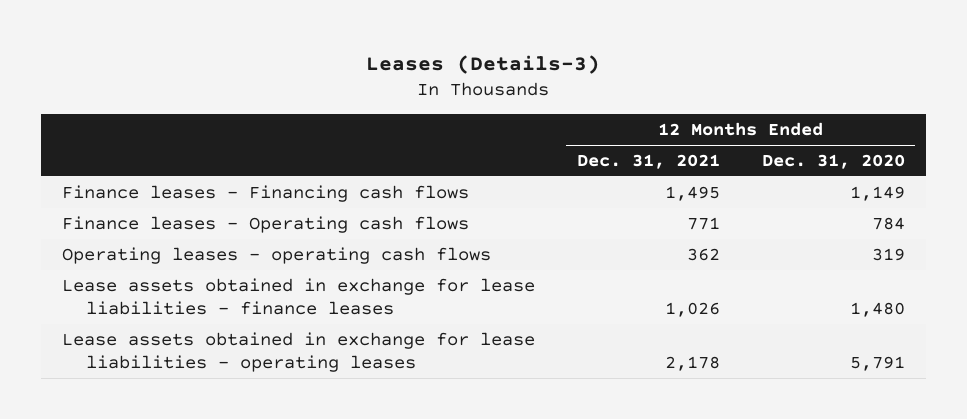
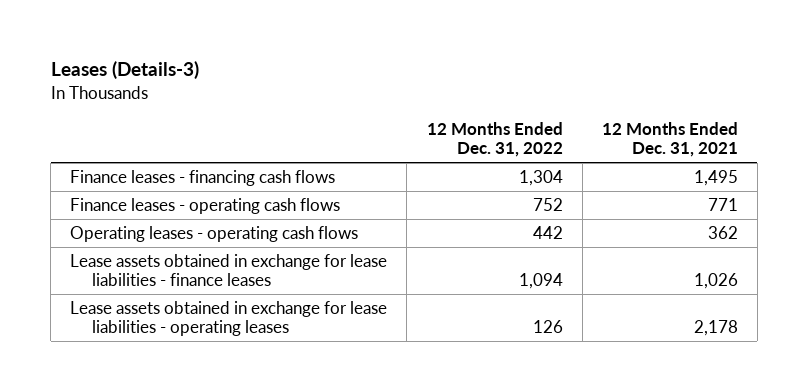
[761,153,905,169] Dec. 31, 2020 -> none
none -> [426,121,563,158] 12 Months Ended Dec. 31, 2022
[61,184,469,202] Finance leases - Financing cash flows -> [70,169,336,186] Finance leases - financing cash flows
[61,215,469,233] Finance leases - Operating cash flows -> [70,197,341,214] Finance leases - operating cash flows

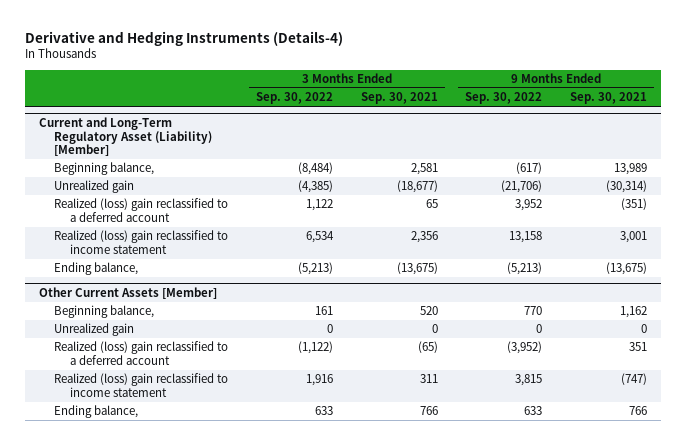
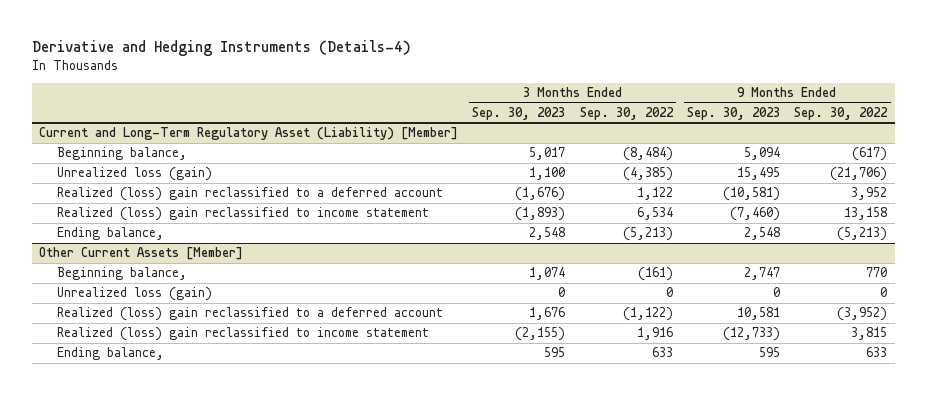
[360,92,438,105] Sep. 30, 2021 -> none
[570,92,648,105] Sep. 30, 2021 -> none
none -> [472,106,566,120] Sep. 30, 2023
none -> [687,106,781,120] Sep. 30, 2023
[54,180,135,194] Unrealized gain -> [56,167,212,182] Unrealized loss (gain)
[315,306,334,316] 161 -> [637,267,673,282] (161)
[54,323,135,337] Unrealized gain -> [56,287,212,302] Unrealized loss (gain)

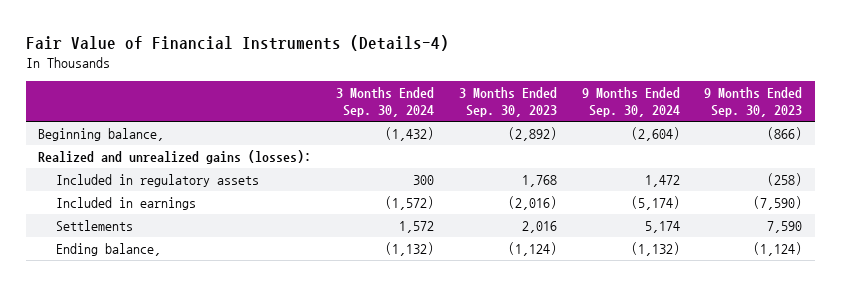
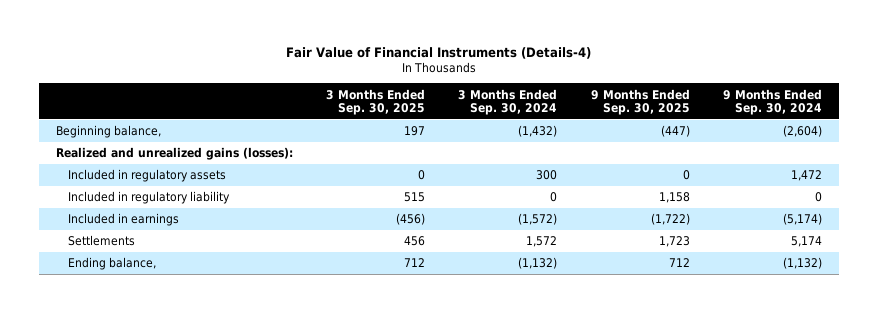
[458,87,557,118] 3 Months Ended Sep. 30, 2023 -> none
[704,87,803,118] 9 Months Ended Sep. 30, 2023 -> none
none -> [326,88,426,115] 3 Months Ended Sep. 30, 2025
none -> [590,88,690,115] 9 Months Ended Sep. 30, 2025
none -> [68,191,231,205] Included in regulatory liability

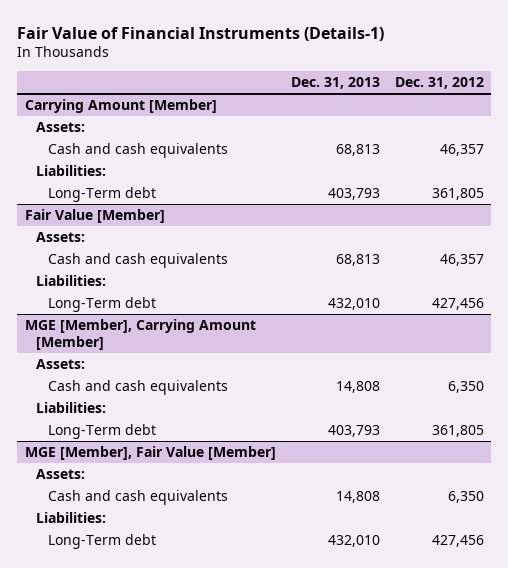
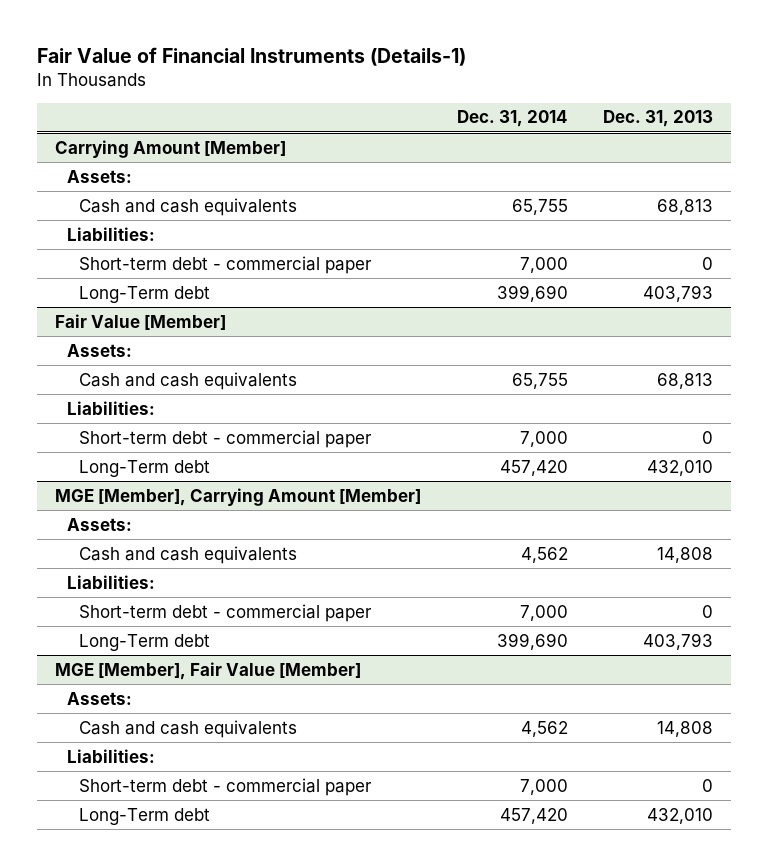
[394,77,484,90] Dec. 31, 2012 -> none
none -> [456,110,568,128] Dec. 31, 2014
none -> [79,255,373,274] Short-term debt - commercial paper
none -> [79,429,373,448] Short-term debt - commercial paper
none -> [79,603,373,622] Short-term debt - commercial paper
none -> [79,777,373,796] Short-term debt - commercial paper

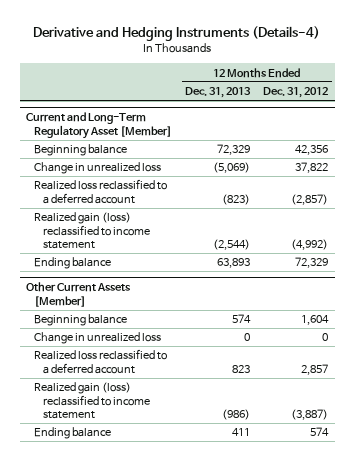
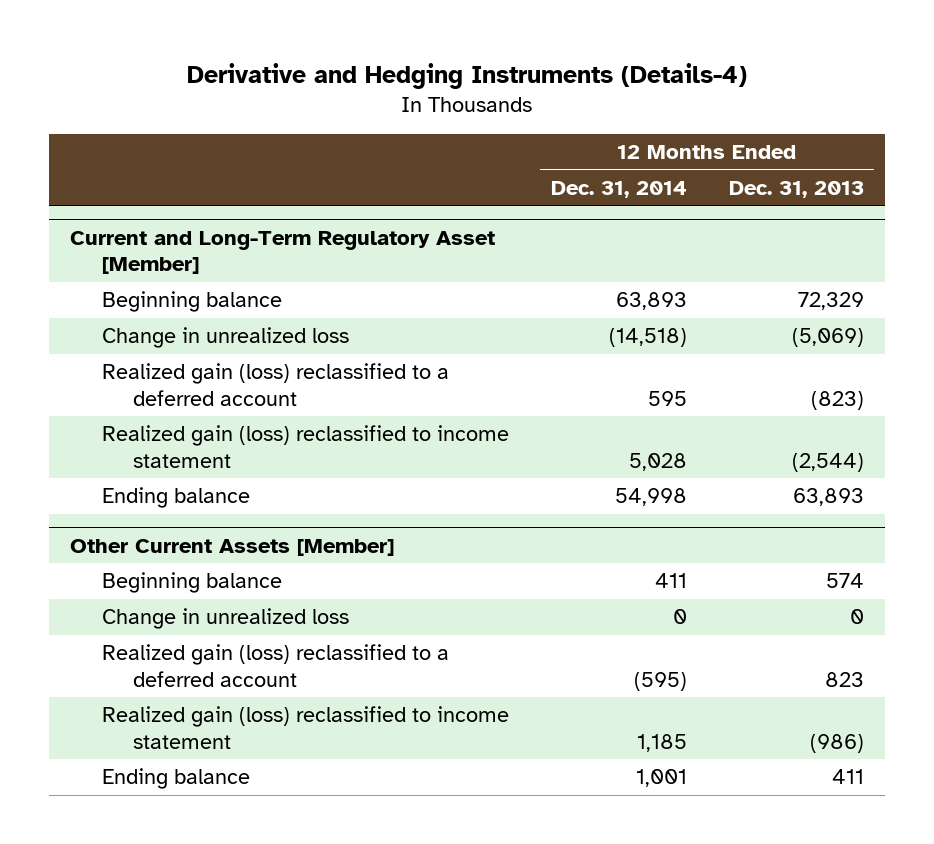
[263,86,329,98] Dec. 31, 2012 -> none
none -> [550,180,687,198] Dec. 31, 2014
[34,179,168,204] Realized loss reclassified to a deferred account -> [101,363,449,406] Realized gain (loss) reclassified to a deferred account
[34,349,168,374] Realized loss reclassified to a deferred account -> [101,644,449,687] Realized gain (loss) reclassified to a deferred account

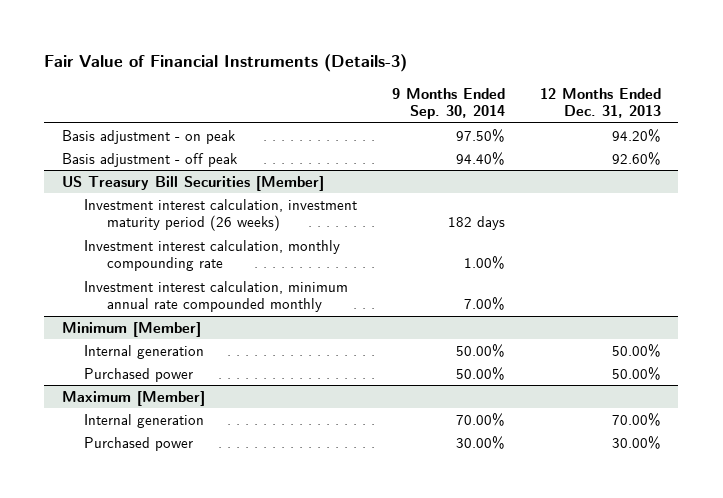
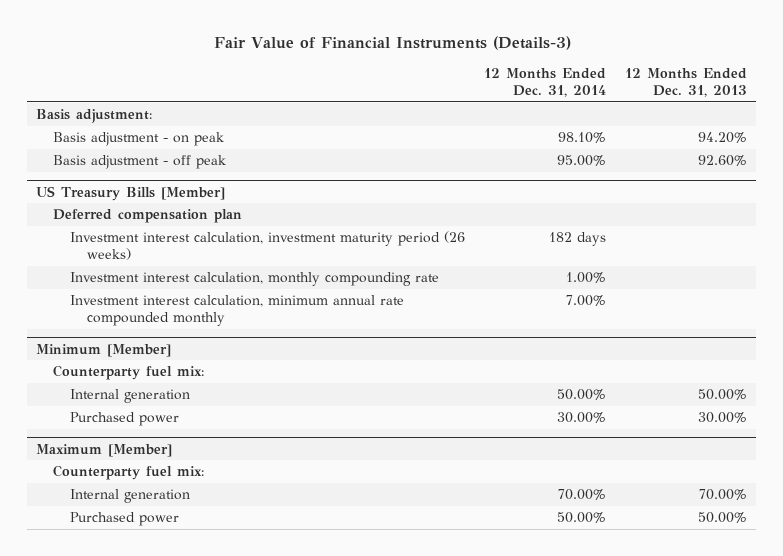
[392,87,506,120] 9 Months Ended Sep. 30, 2014 -> none
none -> [483,68,606,98] 12 Months Ended Dec. 31, 2014
none -> [36,109,153,124] Basis adjustment:
[61,175,324,191] US Treasury Bill Securities [Member] -> [36,185,226,201] US Treasury Bills [Member]
none -> [53,209,243,224] Deferred compensation plan
none -> [53,365,205,381] Counterparty fuel mix:
[611,366,661,380] 50.00% -> [697,412,747,424] 30.00%
none -> [53,465,205,481] Counterparty fuel mix:
[611,435,661,449] 30.00% -> [697,512,747,524] 50.00%

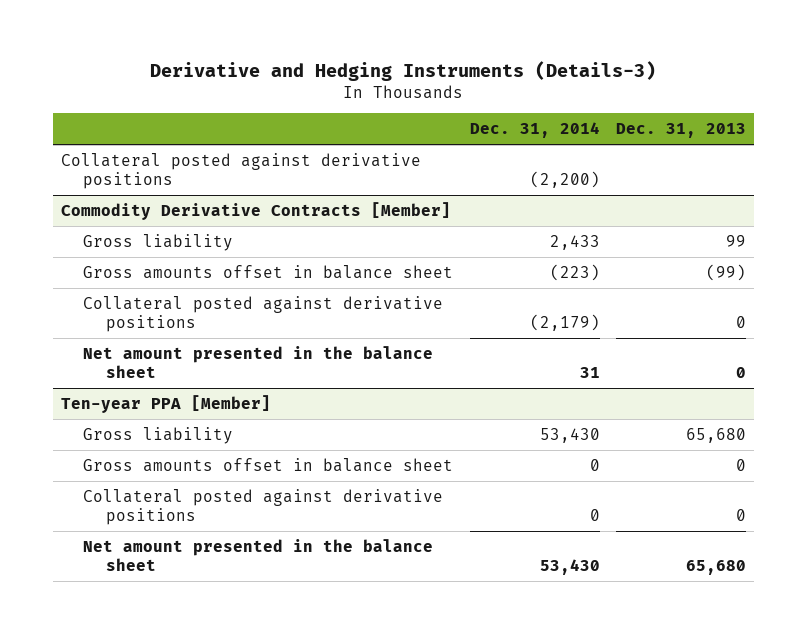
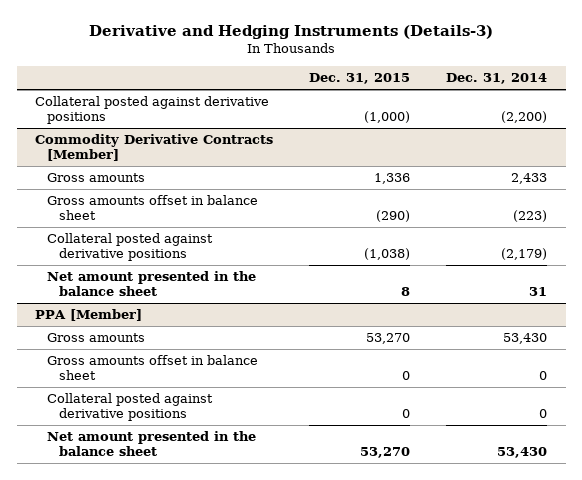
[615,123,746,139] Dec. 31, 2013 -> none
none -> [309,73,411,85] Dec. 31, 2015
[83,233,234,251] Gross liability -> [46,173,145,183] Gross amounts
[60,394,271,413] Ten-year PPA [Member] -> [34,309,142,322] PPA [Member]
[83,426,234,444] Gross liability -> [46,333,145,343] Gross amounts

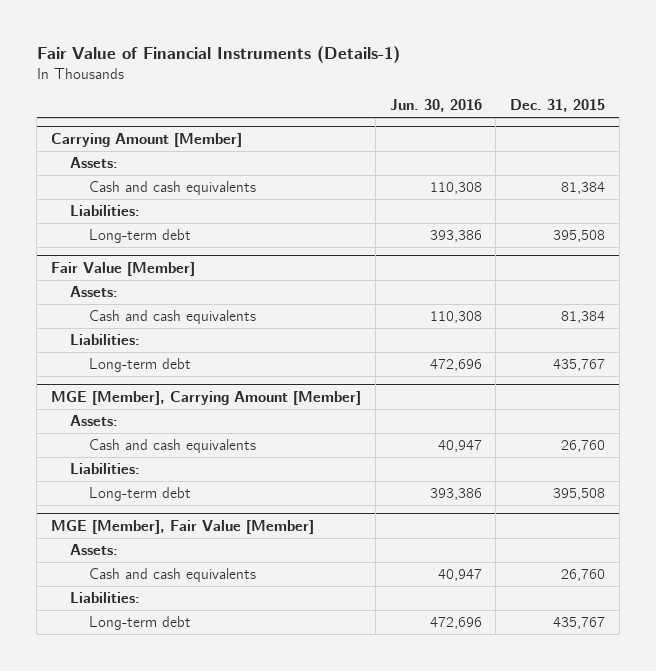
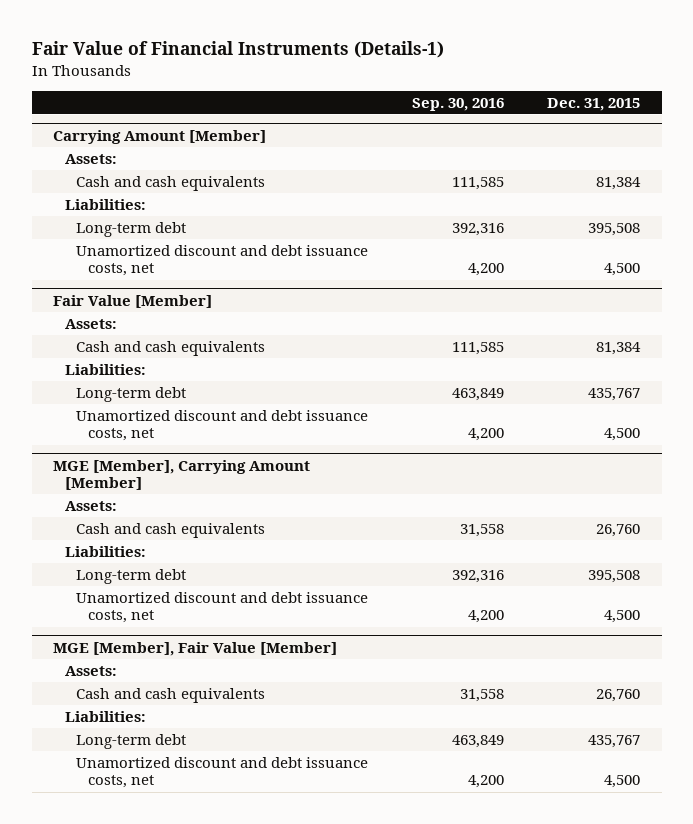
[389,99,482,113] Jun. 30, 2016 -> none
none -> [411,97,504,111] Sep. 30, 2016
none -> [76,244,369,277] Unamortized discount and debt issuance costs, net
none -> [76,409,369,442] Unamortized discount and debt issuance costs, net
none -> [76,591,369,624] Unamortized discount and debt issuance costs, net
none -> [76,756,369,789] Unamortized discount and debt issuance costs, net

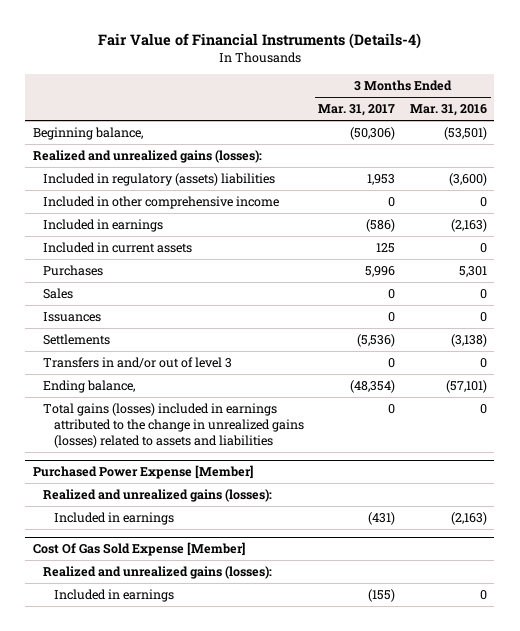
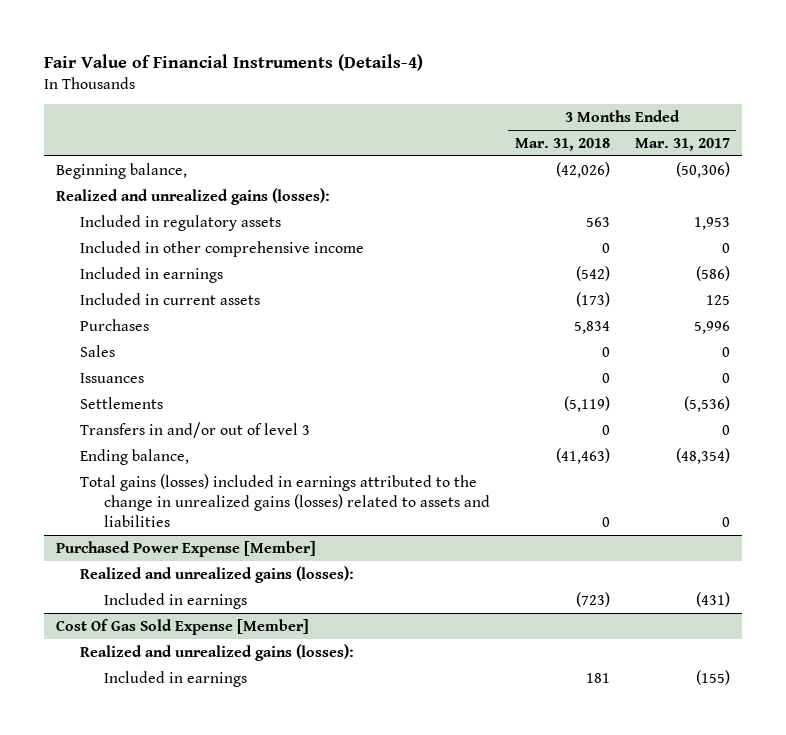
[410,104,488,117] Mar. 31, 2016 -> none
none -> [514,137,610,151] Mar. 31, 2018
[43,172,276,186] Included in regulatory (assets) liabilities -> [79,214,281,231] Included in regulatory assets

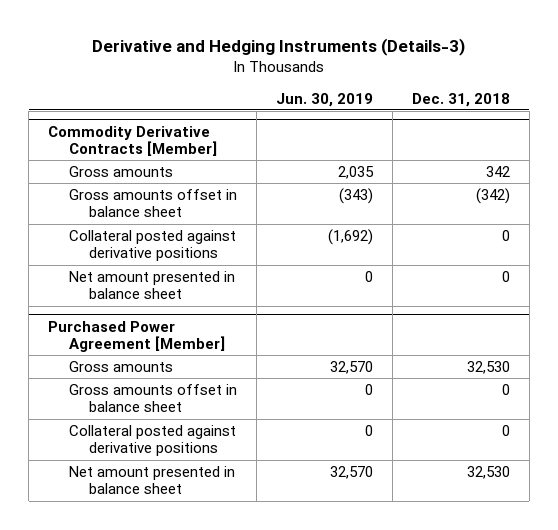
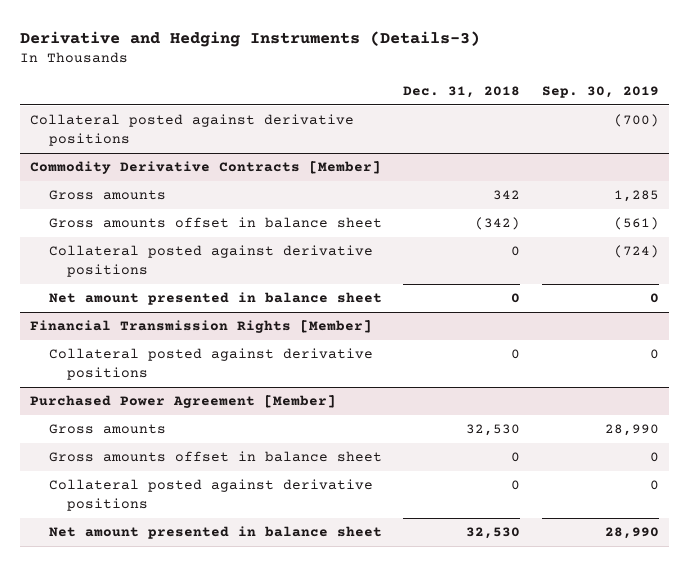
[275,92,373,107] Jun. 30, 2019 -> none
none -> [541,86,659,99] Sep. 30, 2019
none -> [30,114,355,147] Collateral posted against derivative positions
none -> [30,320,373,334] Financial Transmission Rights [Member]
none -> [48,348,373,381] Collateral posted against derivative positions

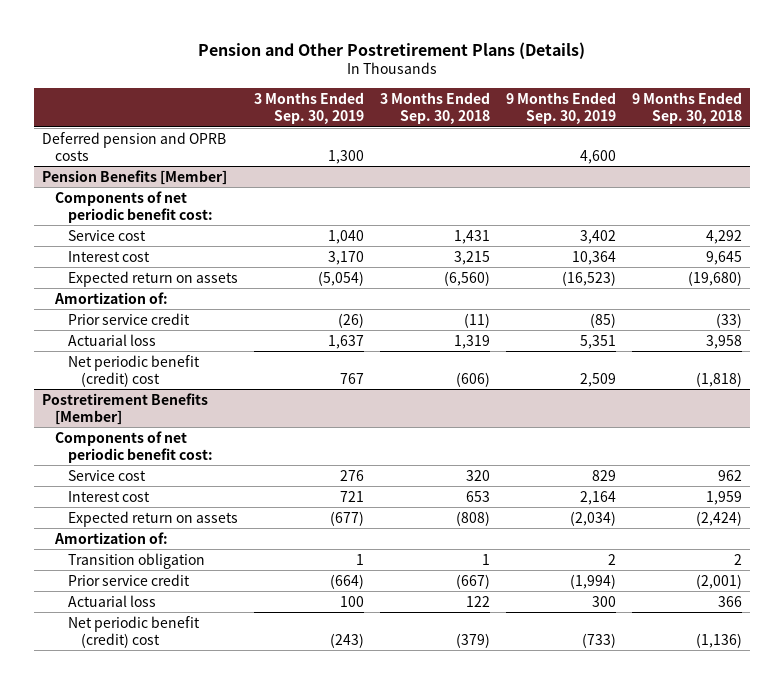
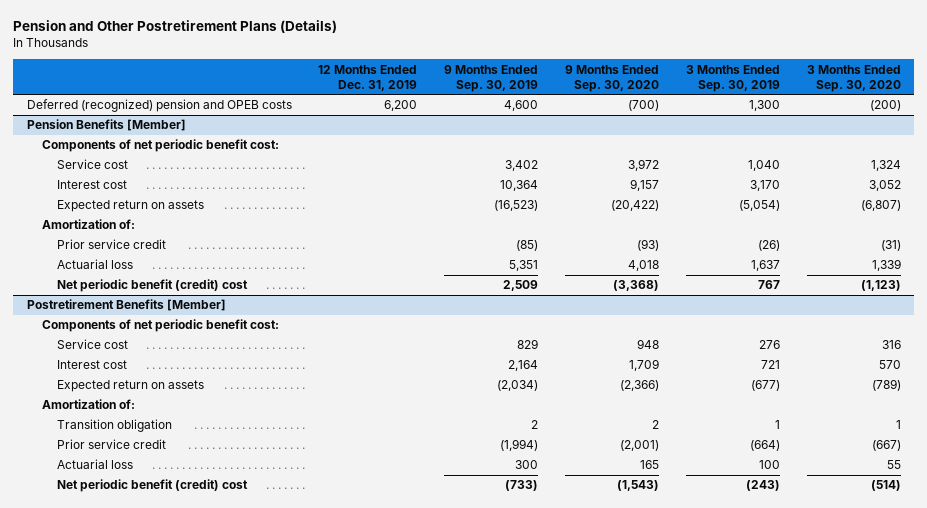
[380,92,491,125] 3 Months Ended Sep. 30, 2018 -> none
[632,92,743,125] 9 Months Ended Sep. 30, 2018 -> none
none -> [318,64,418,91] 12 Months Ended Dec. 31, 2019
none -> [565,64,660,92] 9 Months Ended Sep. 30, 2020
none -> [806,64,901,92] 3 Months Ended Sep. 30, 2020
[42,131,227,161] Deferred pension and OPRB costs -> [26,99,292,113] Deferred (recognized) pension and OPEB costs

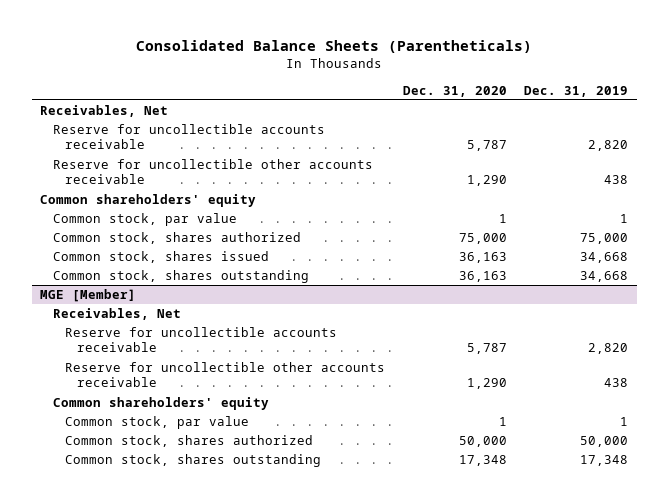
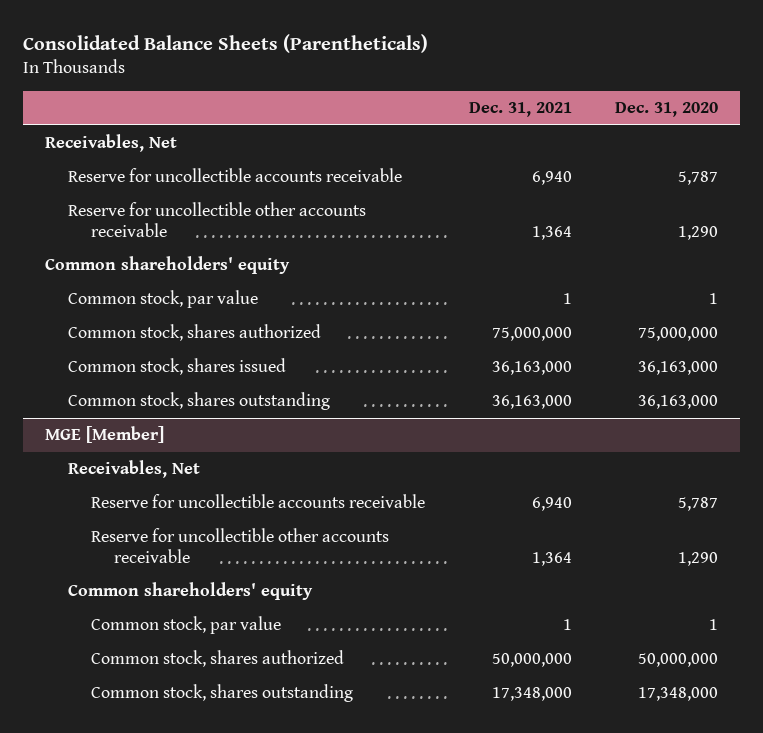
[524,85,629,97] Dec. 31, 2019 -> none
none -> [468,102,572,118] Dec. 31, 2021
[458,233,507,245] 75,000 -> [638,327,719,342] 75,000,000
[458,252,507,264] 36,163 -> [638,361,719,376] 36,163,000
[458,271,507,283] 36,163 -> [638,395,719,410] 36,163,000
[458,436,507,448] 50,000 -> [638,653,719,668] 50,000,000
[458,455,507,467] 17,348 -> [638,687,719,702] 17,348,000

